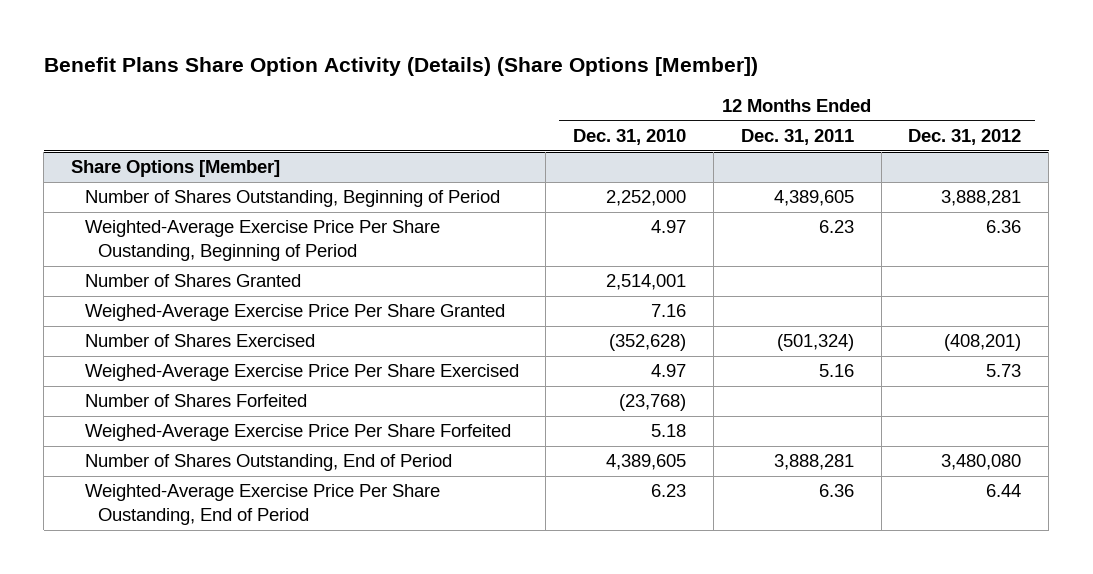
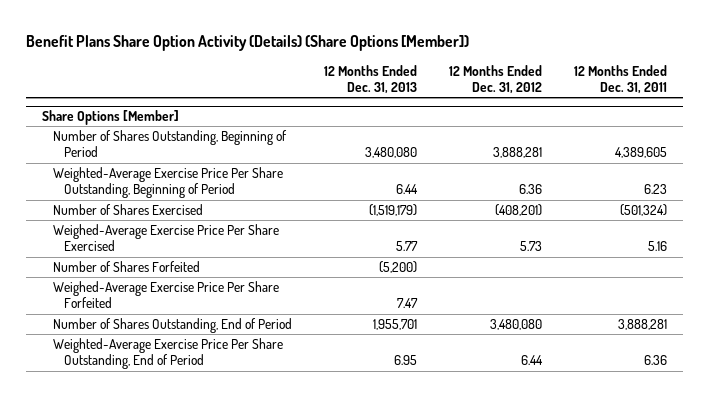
[573,128,687,145] Dec. 31, 2010 -> none
none -> [323,64,417,94] 12 Months Ended Dec. 31, 2013
[84,274,301,288] Number of Shares Granted -> none
[84,304,505,322] Weighed-Average Exercise Price Per Share Granted -> none
[84,220,440,261] Weighted-Average Exercise Price Per Share Oustanding, Beginning of Period -> [52,167,283,199] Weighted-Average Exercise Price Per Share Outstanding, Beginning of Period
[84,484,440,525] Weighted-Average Exercise Price Per Share Oustanding, End of Period -> [52,338,283,370] Weighted-Average Exercise Price Per Share Outstanding, End of Period

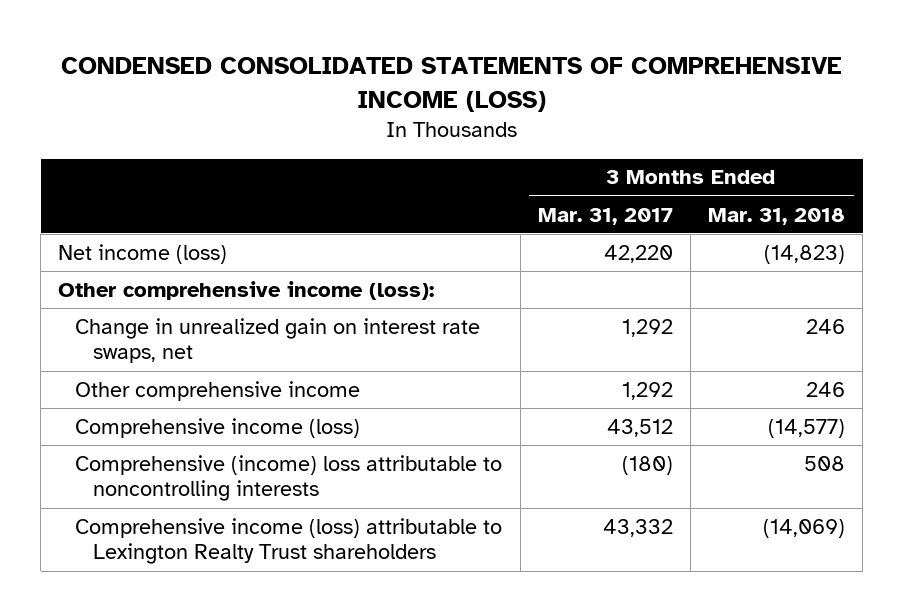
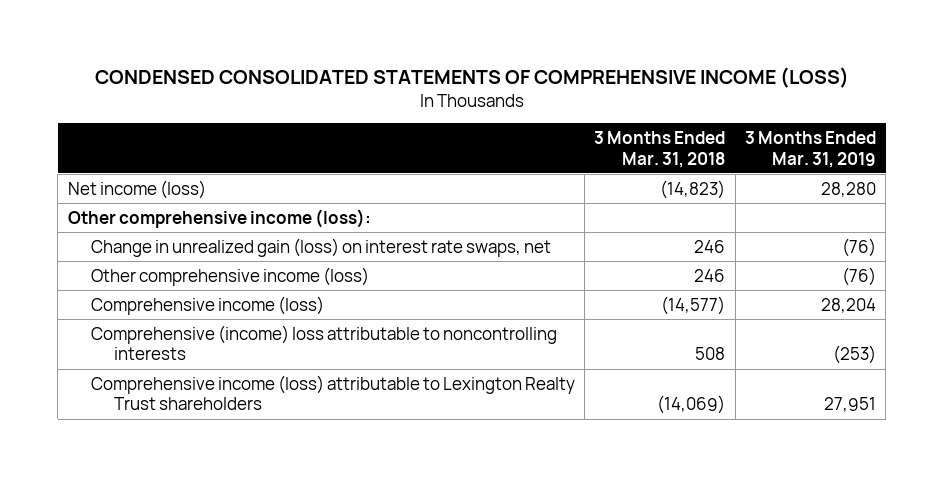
[537,207,673,225] Mar. 31, 2017 -> none
none -> [744,131,876,168] 3 Months Ended Mar. 31, 2019
[75,317,481,364] Change in unrealized gain on interest rate swaps, net -> [91,237,552,257] Change in unrealized gain (loss) on interest rate swaps, net
[75,380,361,401] Other comprehensive income -> [91,266,370,286] Other comprehensive income (loss)

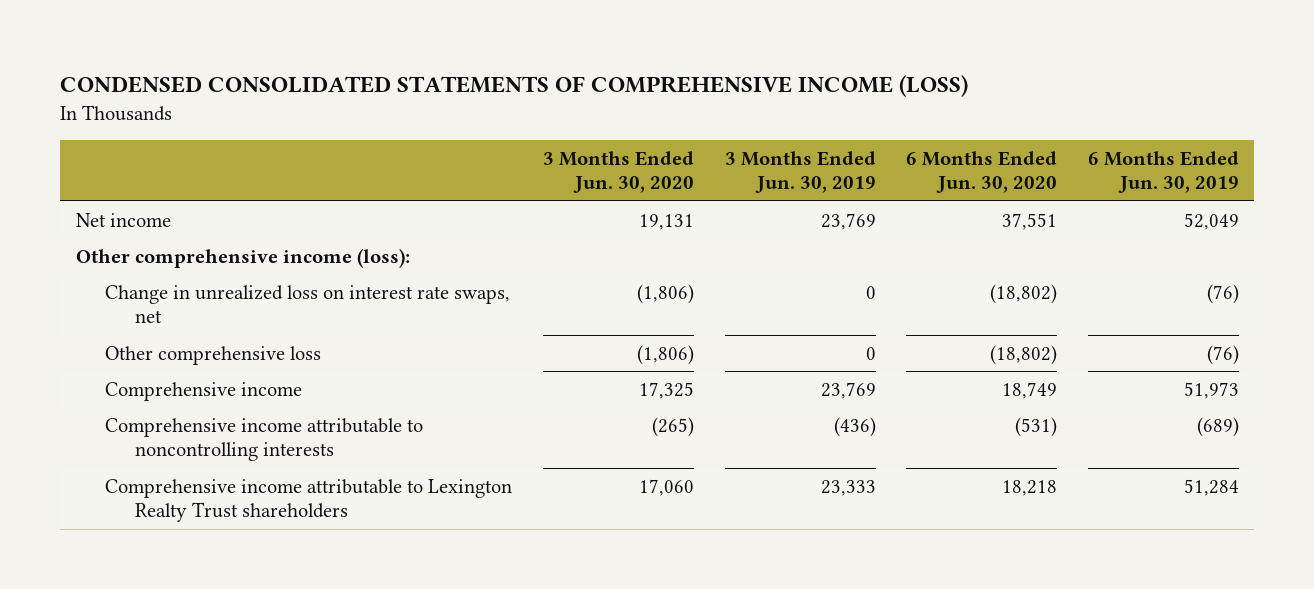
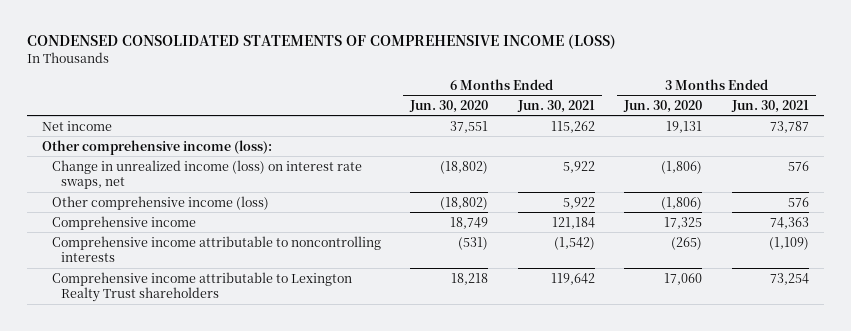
[724,150,876,194] 3 Months Ended Jun. 30, 2019 -> none
[1087,150,1239,194] 6 Months Ended Jun. 30, 2019 -> none
none -> [516,99,595,113] Jun. 30, 2021
none -> [731,99,810,113] Jun. 30, 2021
[105,284,511,324] Change in unrealized loss on interest rate swaps, net -> [51,159,362,190] Change in unrealized income (loss) on interest rate swaps, net
[105,345,322,365] Other comprehensive loss -> [51,195,269,210] Other comprehensive income (loss)

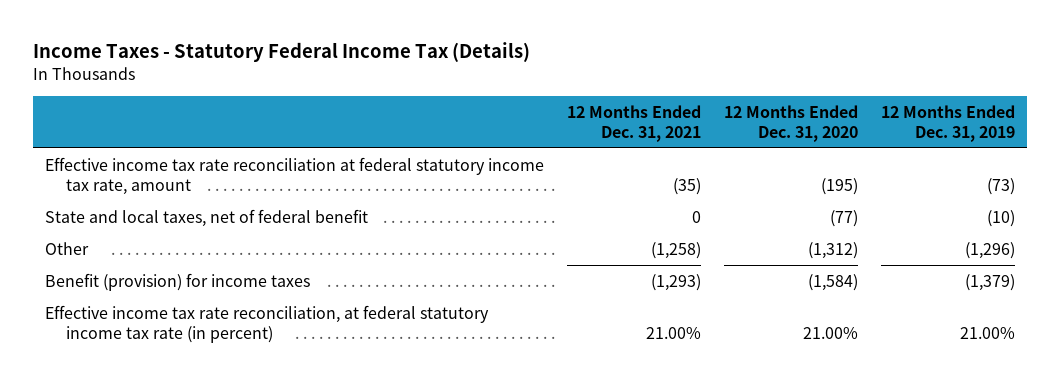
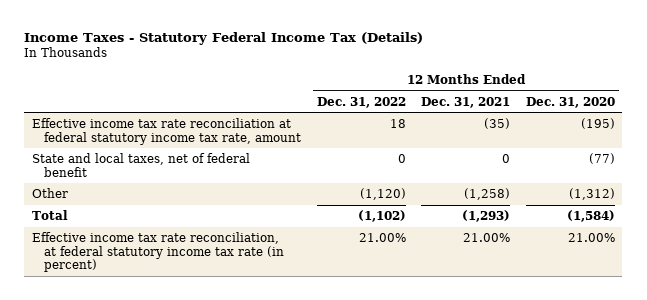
[881,105,1016,142] 12 Months Ended Dec. 31, 2019 -> none
none -> [316,96,406,108] Dec. 31, 2022
[44,273,310,292] Benefit (provision) for income taxes -> [32,210,69,221] Total

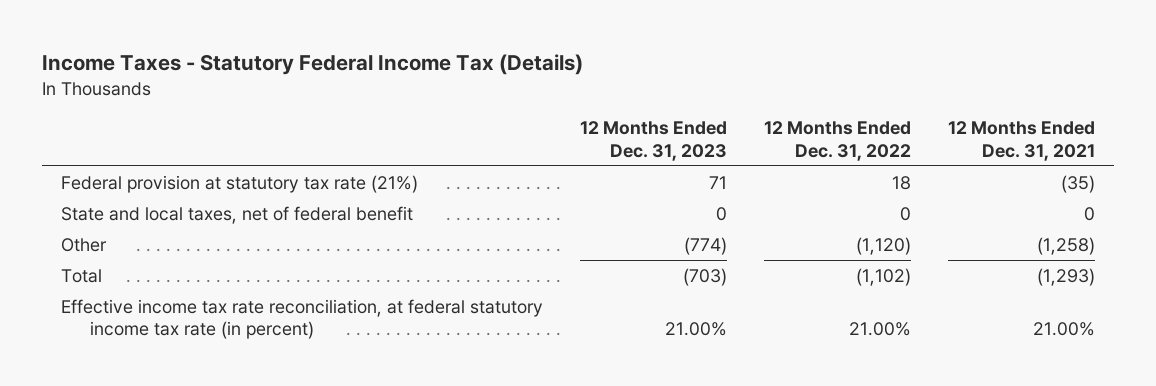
[525,96,615,108] Dec. 31, 2020 -> none
none -> [580,121,728,161] 12 Months Ended Dec. 31, 2023
[32,118,302,145] Effective income tax rate reconciliation at federal statutory income tax rate, amount -> [60,174,418,193] Federal provision at statutory tax rate (21%)

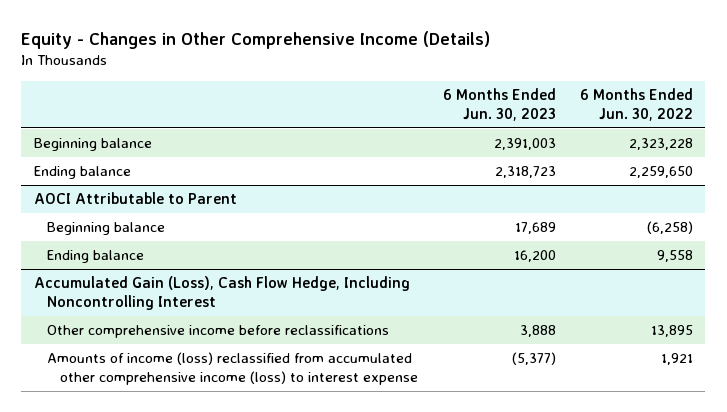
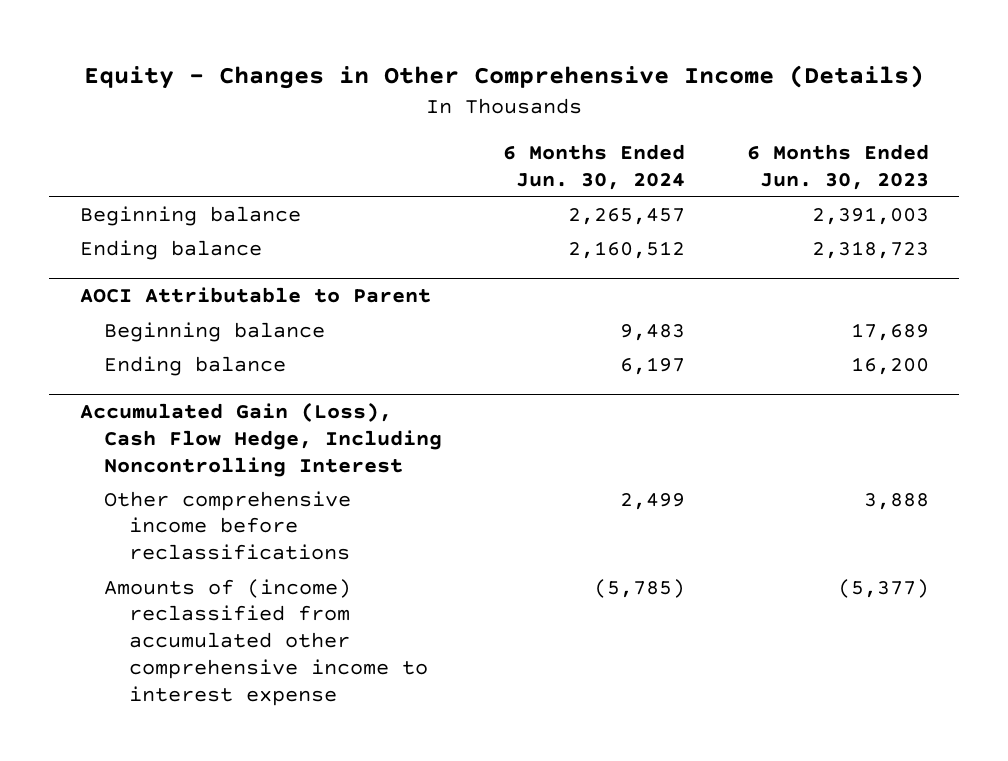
[580,87,694,121] 6 Months Ended Jun. 30, 2022 -> none
none -> [503,143,686,190] 6 Months Ended Jun. 30, 2024
[46,351,419,386] Amounts of income (loss) reclassified from accumulated other comprehensive income (loss) to interest expense -> [104,578,428,706] Amounts of (income) reclassified from accumulated other comprehensive income to interest expense

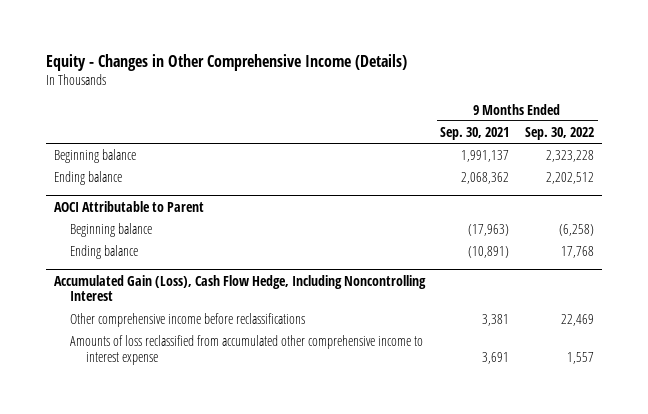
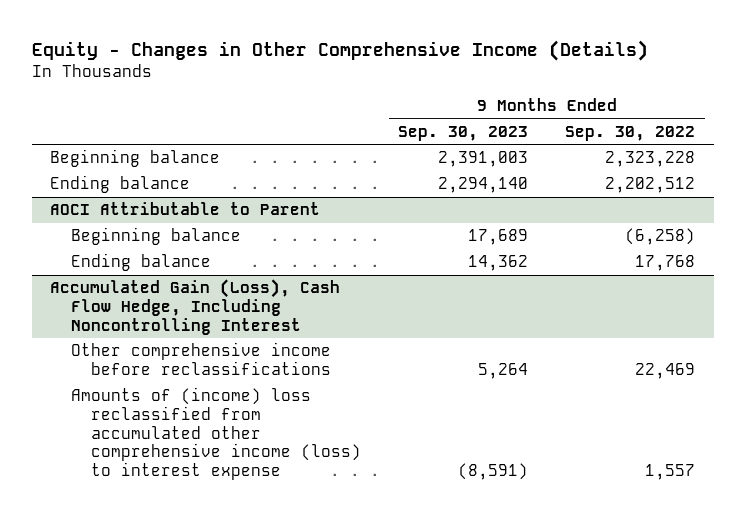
[440,126,510,140] Sep. 30, 2021 -> none
none -> [398,125,529,141] Sep. 30, 2023
[70,335,424,365] Amounts of loss reclassified from accumulated other comprehensive income to interest expense -> [70,387,362,480] Amounts of (income) loss reclassified from accumulated other comprehensive income (loss) to interest expense

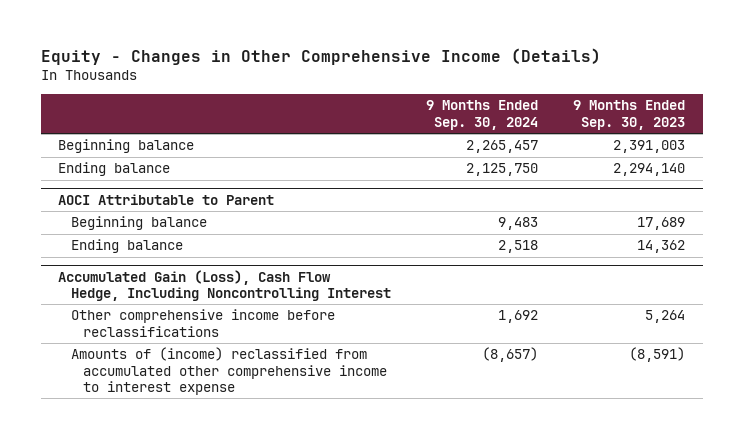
[565,125,696,141] Sep. 30, 2022 -> none
none -> [425,100,538,130] 9 Months Ended Sep. 30, 2024
[70,387,362,480] Amounts of (income) loss reclassified from accumulated other comprehensive income (loss) to interest expense -> [70,347,387,395] Amounts of (income) reclassified from accumulated other comprehensive income to interest expense

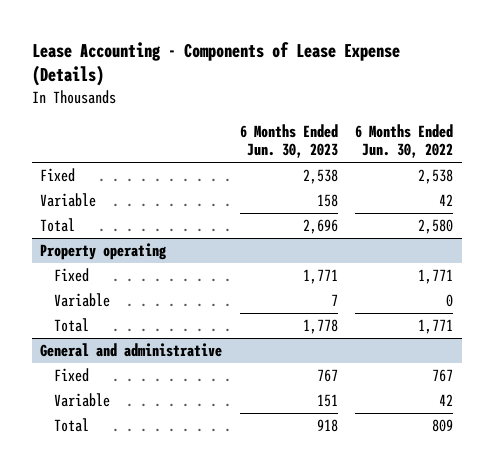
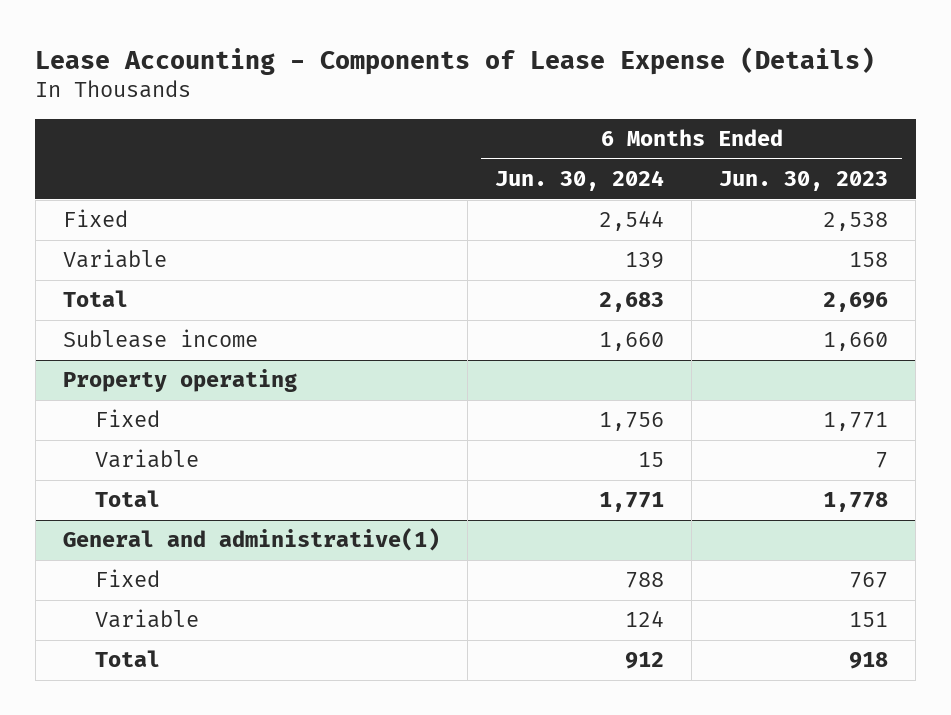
[355,123,454,159] 6 Months Ended Jun. 30, 2022 -> none
none -> [495,170,665,192] Jun. 30, 2024
none -> [62,329,258,349] Sublease income
[40,342,223,357] General and administrative -> [62,528,440,552] General and administrative(1)

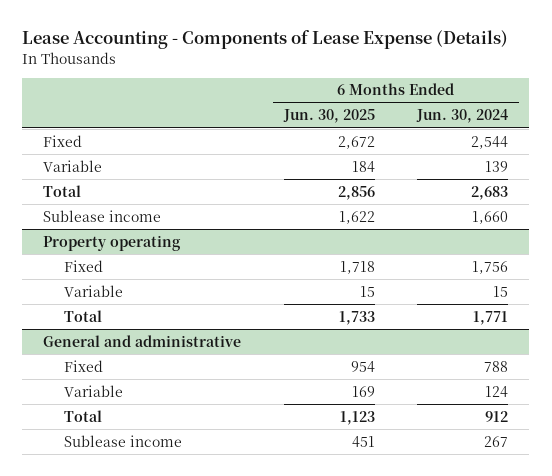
[719,171,889,192] Jun. 30, 2023 -> none
none -> [282,109,375,124] Jun. 30, 2025
[62,528,440,552] General and administrative(1) -> [43,334,242,347] General and administrative
none -> [63,434,182,447] Sublease income

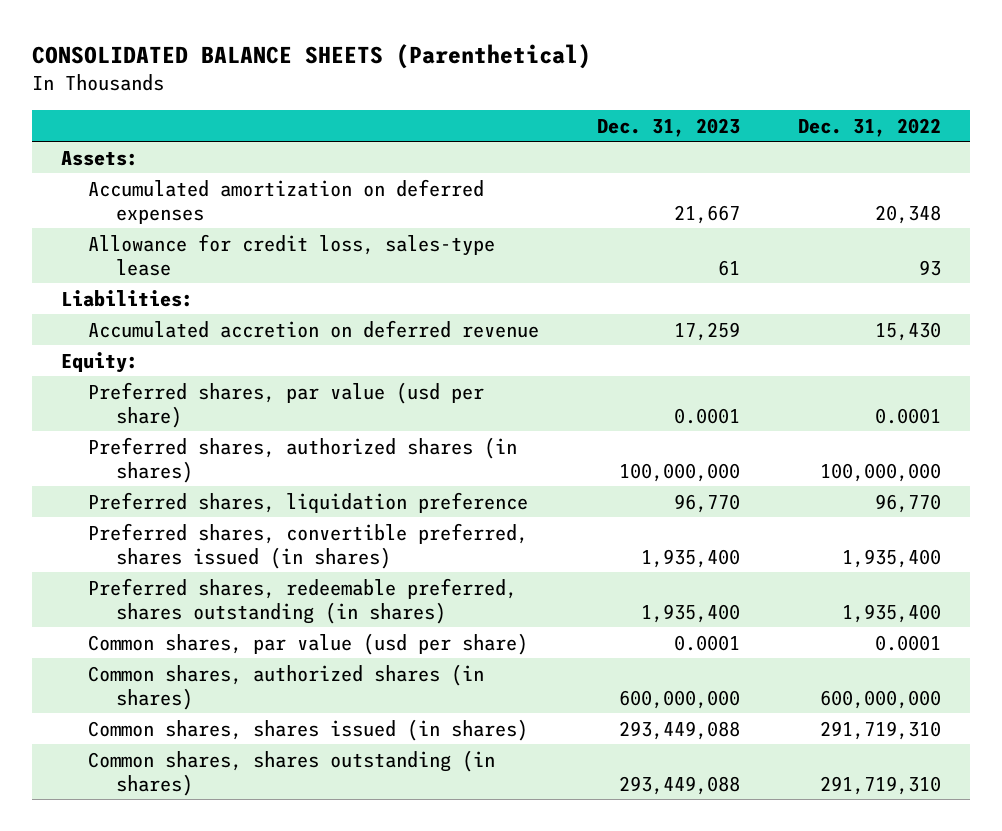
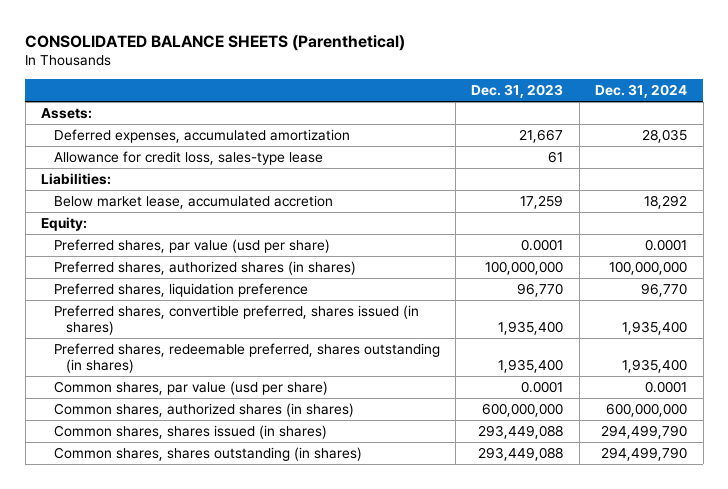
[797,117,941,137] Dec. 31, 2022 -> none
none -> [595,84,688,99] Dec. 31, 2024
[88,178,485,224] Accumulated amortization on deferred expenses -> [53,128,350,143] Deferred expenses, accumulated amortization
[88,319,540,338] Accumulated accretion on deferred revenue -> [53,194,333,209] Below market lease, accumulated accretion

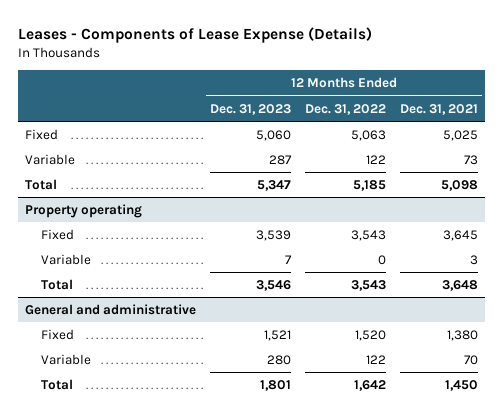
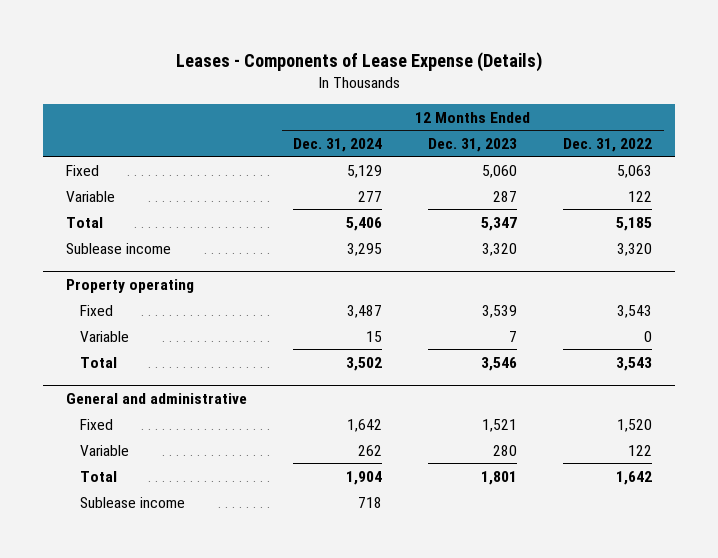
[400,103,479,115] Dec. 31, 2021 -> none
none -> [293,137,383,152] Dec. 31, 2024
none -> [65,242,171,254] Sublease income
none -> [79,496,185,508] Sublease income

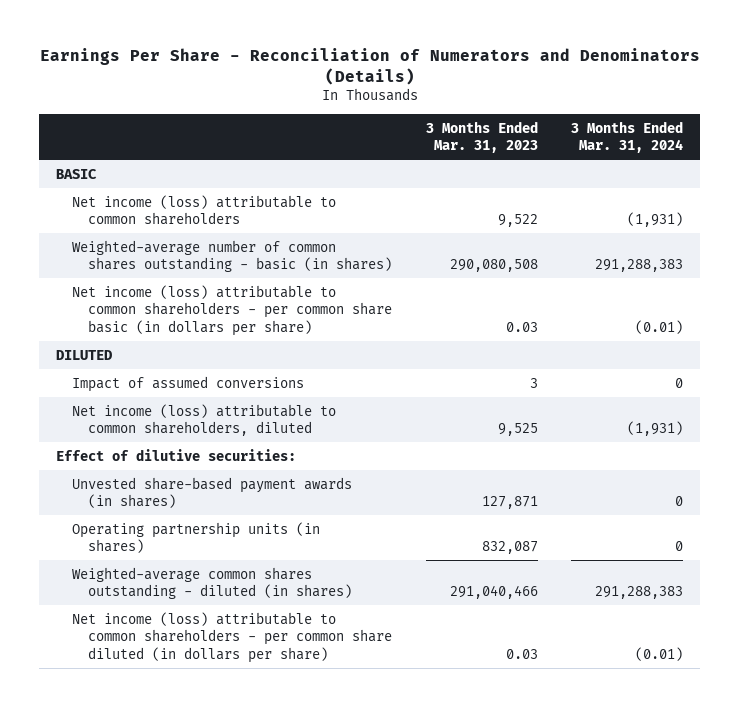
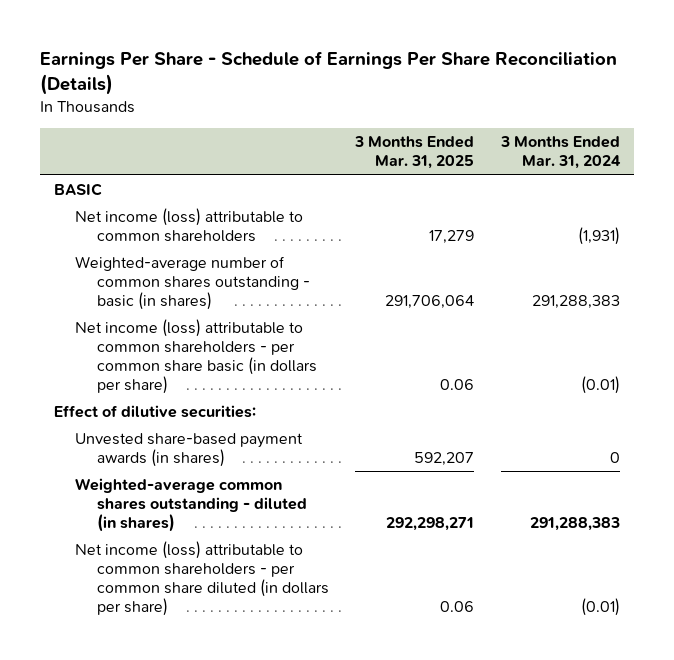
[39,47,700,85] Earnings Per Share - Reconciliation of Numerators and Denominators (Details) -> [40,51,618,96] Earnings Per Share - Schedule of Earnings Per Share Reconciliation (Details)
[425,120,538,154] 3 Months Ended Mar. 31, 2023 -> none
none -> [354,136,475,170] 3 Months Ended Mar. 31, 2025
[56,349,113,360] DILUTED -> none
[72,375,305,392] Impact of assumed conversions -> none
[72,403,337,437] Net income (loss) attributable to common shareholders, diluted -> none
[72,521,321,554] Operating partnership units (in shares) -> none

